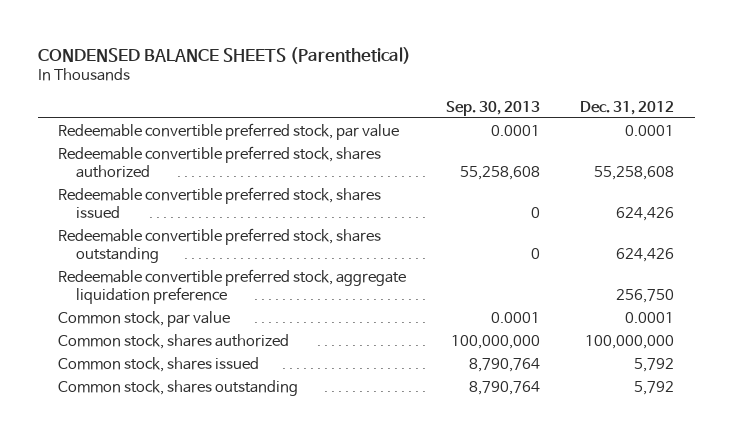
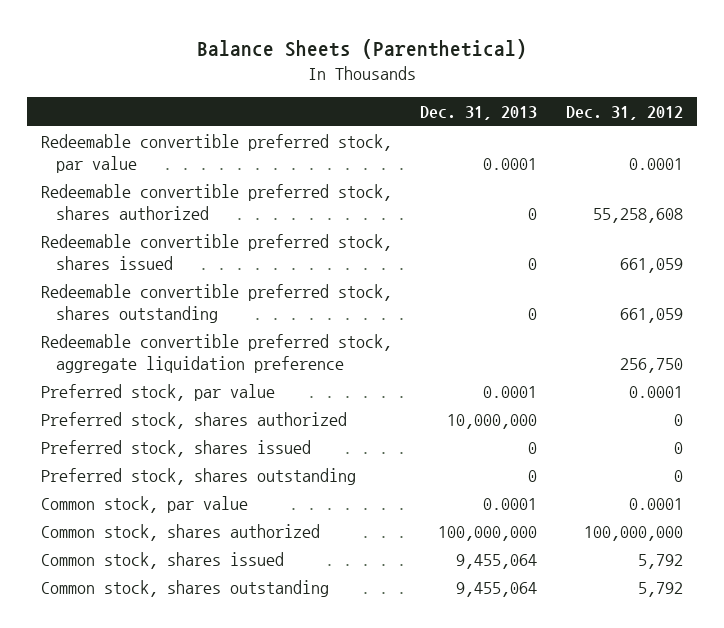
[37,46,411,64] CONDENSED BALANCE SHEETS (Parenthetical) -> [196,39,527,60] Balance Sheets (Parenthetical)
[446,100,541,116] Sep. 30, 2013 -> none
none -> [420,106,538,121] Dec. 31, 2013
[616,207,675,222] 624,426 -> [619,257,683,273] 661,059
[616,248,675,263] 624,426 -> [619,307,683,323] 661,059
none -> [41,383,276,401] Preferred stock, par value
none -> [41,411,348,429] Preferred stock, shares authorized
none -> [41,439,312,457] Preferred stock, shares issued
none -> [41,467,357,485] Preferred stock, shares outstanding

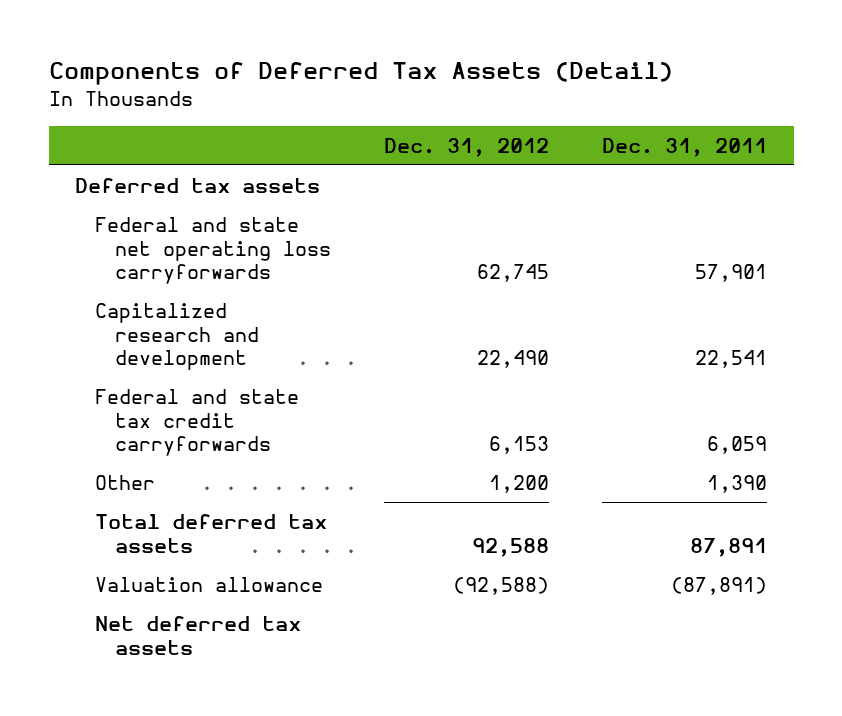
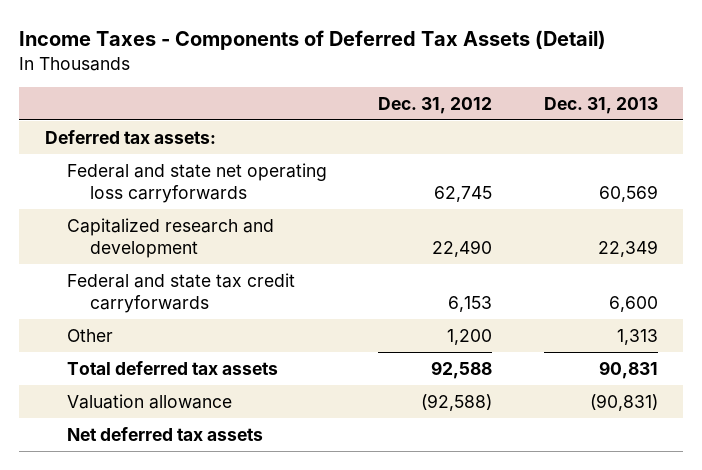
[48,62,673,86] Components of Deferred Tax Assets (Detail) -> [18,30,606,51] Income Taxes - Components of Deferred Tax Assets (Detail)
[602,137,768,157] Dec. 31, 2011 -> none
none -> [543,96,658,114] Dec. 31, 2013
[75,178,321,194] Deferred tax assets -> [44,129,216,144] Deferred tax assets:

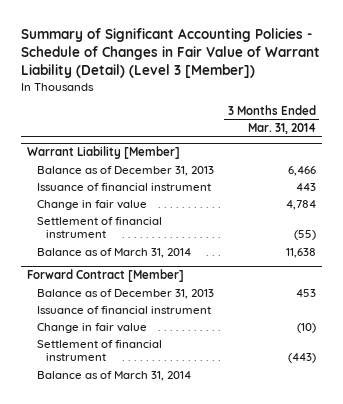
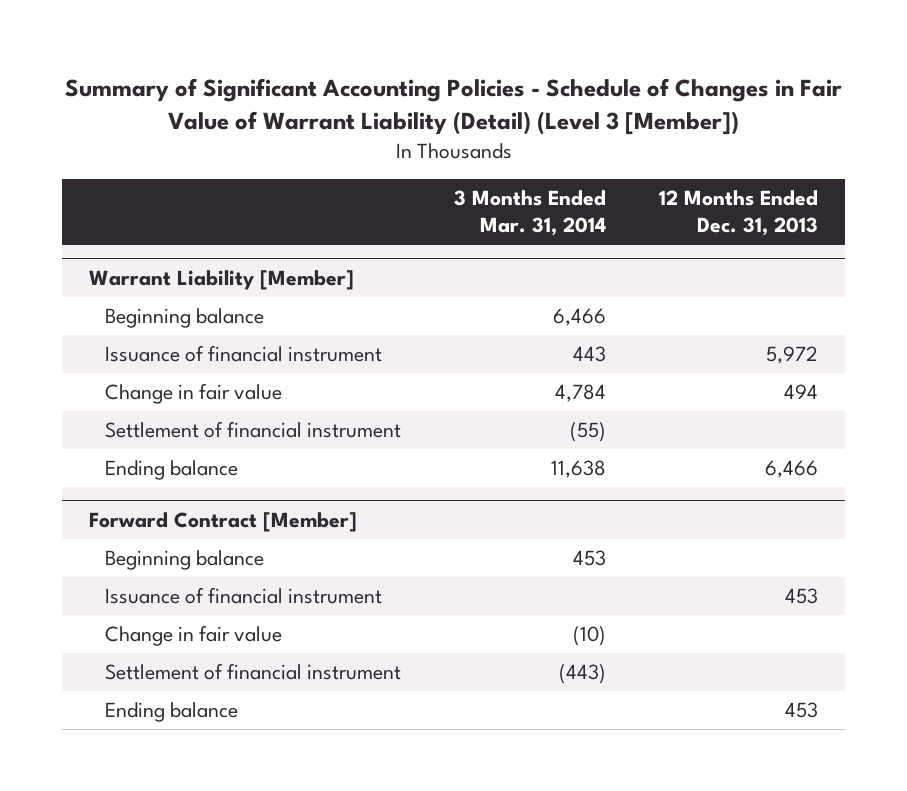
none -> [659,190,819,237] 12 Months Ended Dec. 31, 2013
[36,165,214,176] Balance as of December 31, 2013 -> [105,308,265,329] Beginning balance
[36,247,191,258] Balance as of March 31, 2014 -> [105,460,239,481] Ending balance
[36,288,214,299] Balance as of December 31, 2013 -> [105,550,265,571] Beginning balance
[36,370,191,381] Balance as of March 31, 2014 -> [105,702,239,723] Ending balance

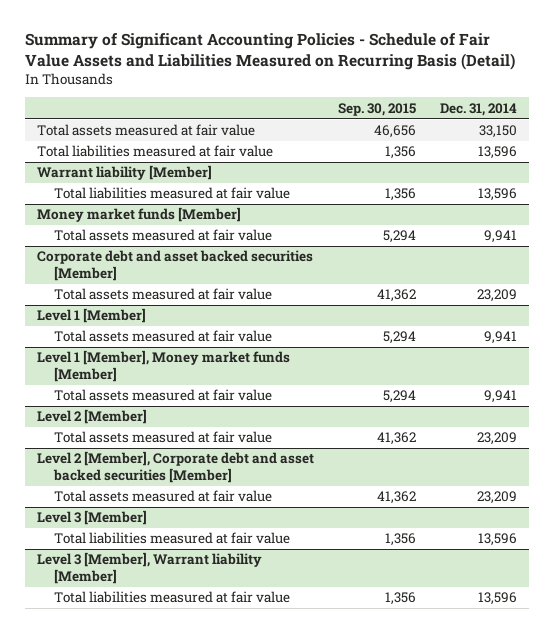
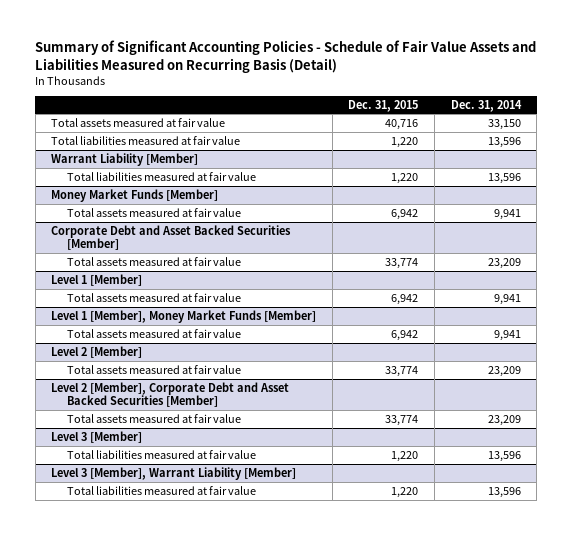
[337,102,416,116] Sep. 30, 2015 -> none
none -> [348,99,419,112] Dec. 31, 2015
[36,165,212,181] Warrant liability [Member] -> [51,152,199,166] Warrant Liability [Member]
[36,207,241,223] Money market funds [Member] -> [51,188,219,202] Money Market Funds [Member]
[36,250,313,281] Corporate debt and asset backed securities [Member] -> [51,224,292,251] Corporate Debt and Asset Backed Securities [Member]
[36,350,290,382] Level 1 [Member], Money market funds [Member] -> [51,309,317,323] Level 1 [Member], Money Market Funds [Member]
[36,451,314,483] Level 2 [Member], Corporate debt and asset backed securities [Member] -> [51,381,290,408] Level 2 [Member], Corporate Debt and Asset Backed Securities [Member]
[36,552,262,584] Level 3 [Member], Warrant liability [Member] -> [51,466,297,480] Level 3 [Member], Warrant Liability [Member]

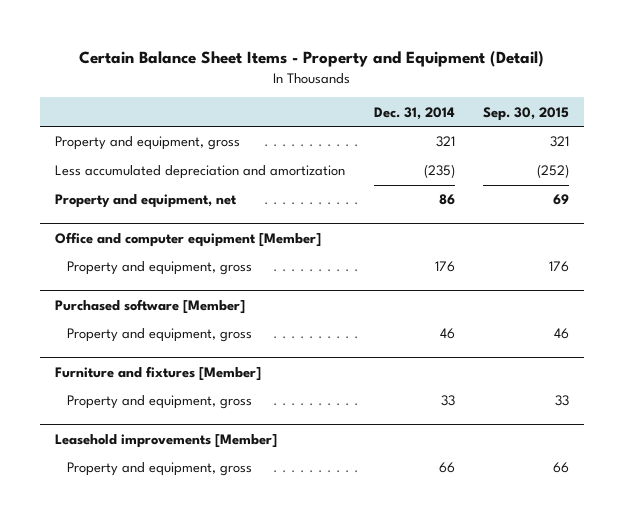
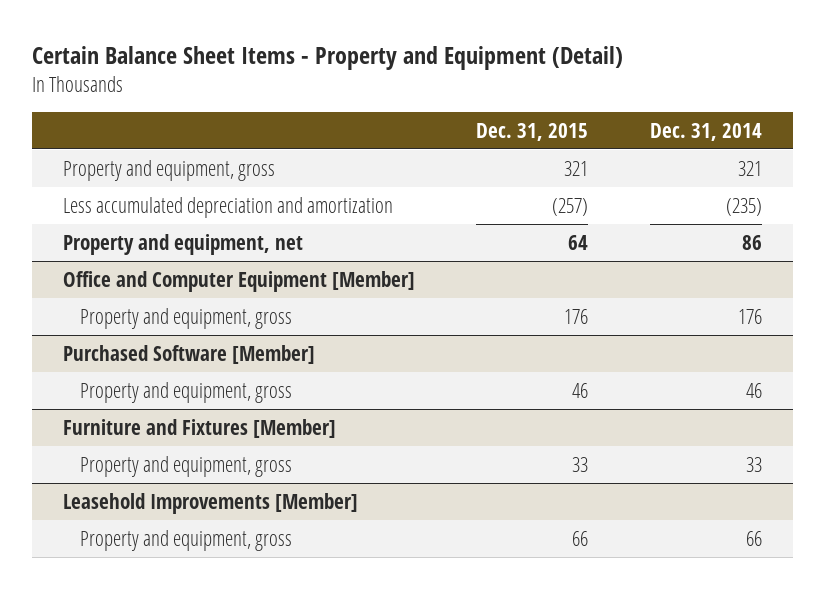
[483,106,570,121] Sep. 30, 2015 -> none
none -> [476,122,589,141] Dec. 31, 2015
[54,231,321,247] Office and computer equipment [Member] -> [62,270,415,292] Office and Computer Equipment [Member]
[54,298,245,314] Purchased software [Member] -> [62,344,315,364] Purchased Software [Member]
[54,365,261,381] Furniture and fixtures [Member] -> [62,418,336,438] Furniture and Fixtures [Member]
[54,433,277,448] Leasehold improvements [Member] -> [62,492,358,514] Leasehold Improvements [Member]

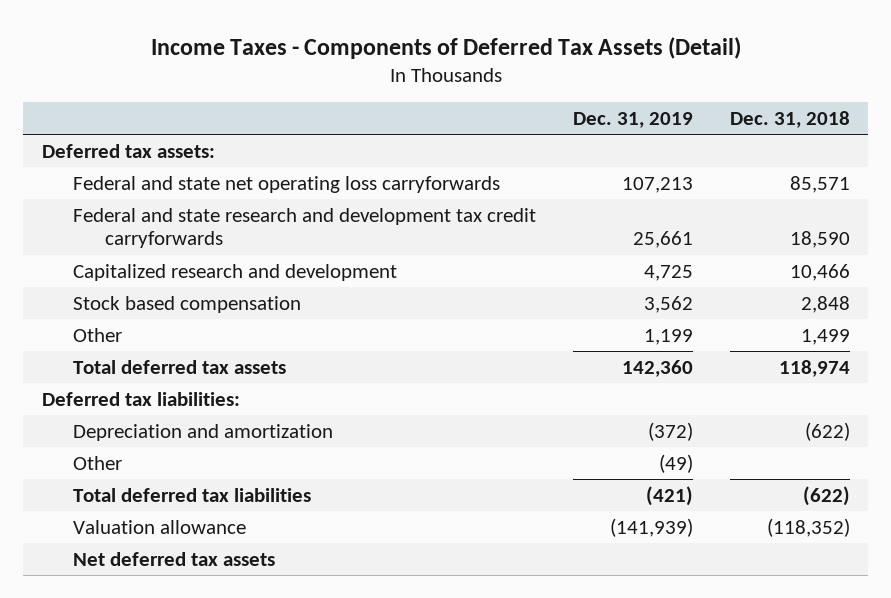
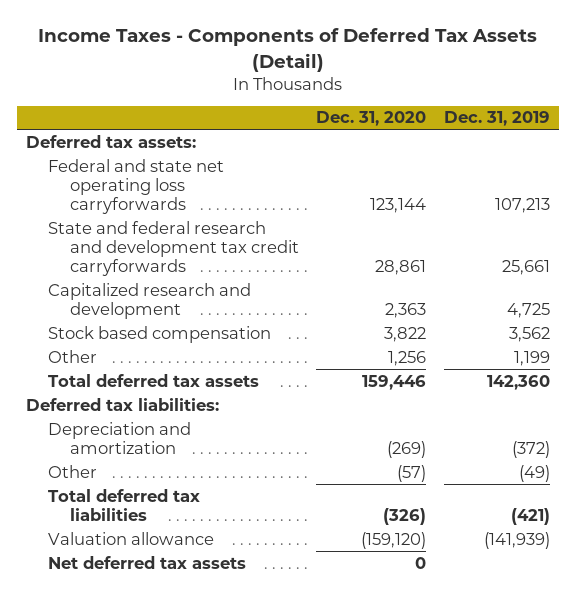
[729,110,850,128] Dec. 31, 2018 -> none
none -> [316,111,427,127] Dec. 31, 2020
[73,207,537,249] Federal and state research and development tax credit carryforwards -> [47,220,299,276] State and federal research and development tax credit carryforwards

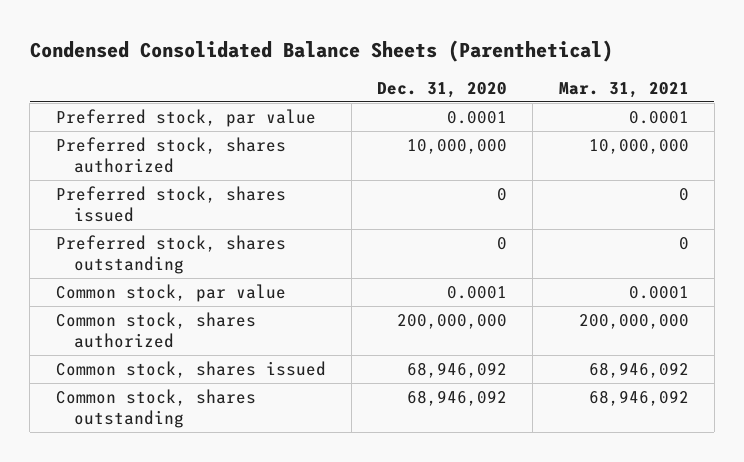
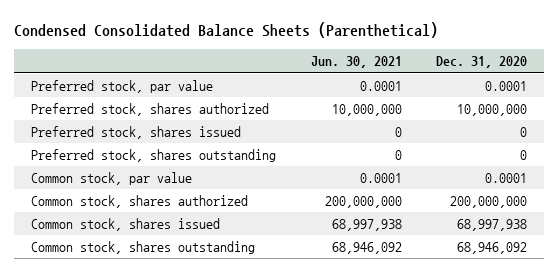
[558,81,689,98] Mar. 31, 2021 -> none
none -> [310,56,402,69] Jun. 30, 2021
[407,361,508,378] 68,946,092 -> [456,219,527,232] 68,997,938

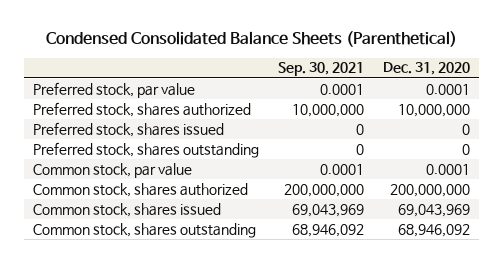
[310,56,402,69] Jun. 30, 2021 -> none
none -> [278,62,365,77] Sep. 30, 2021
[456,219,527,232] 68,997,938 -> [397,203,470,217] 69,043,969

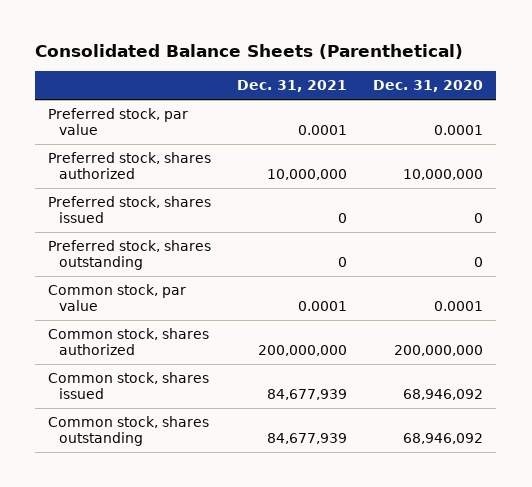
[45,31,457,48] Condensed Consolidated Balance Sheets (Parenthetical) -> [35,44,464,60] Consolidated Balance Sheets (Parenthetical)
[278,62,365,77] Sep. 30, 2021 -> none
none -> [237,80,348,93] Dec. 31, 2021
[397,203,470,217] 69,043,969 -> [403,389,484,401] 68,946,092

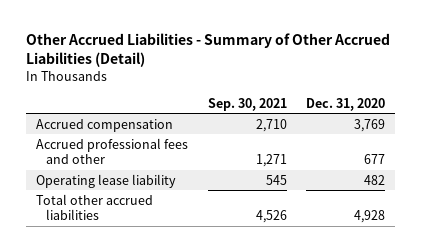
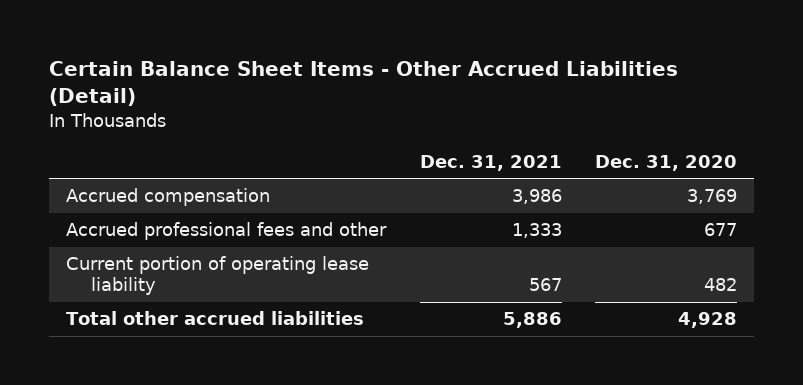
[26,33,391,68] Other Accrued Liabilities - Summary of Other Accrued Liabilities (Detail) -> [49,61,679,107] Certain Balance Sheet Items - Other Accrued Liabilities (Detail)
[207,97,287,111] Sep. 30, 2021 -> none
none -> [419,154,562,171] Dec. 31, 2021
[36,173,177,188] Operating lease liability -> [65,256,369,296] Current portion of operating lease liability

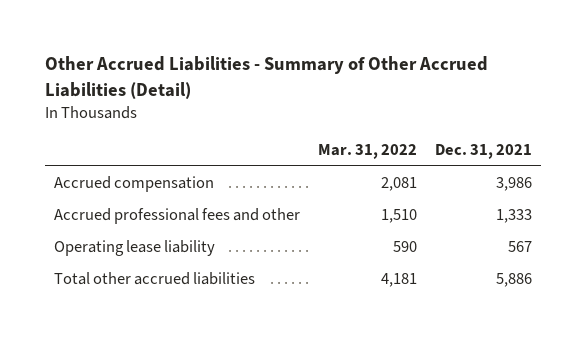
[49,61,679,107] Certain Balance Sheet Items - Other Accrued Liabilities (Detail) -> [45,56,489,99] Other Accrued Liabilities - Summary of Other Accrued Liabilities (Detail)
[595,154,738,171] Dec. 31, 2020 -> none
none -> [318,144,418,160] Mar. 31, 2022
[65,256,369,296] Current portion of operating lease liability -> [54,240,216,257] Operating lease liability

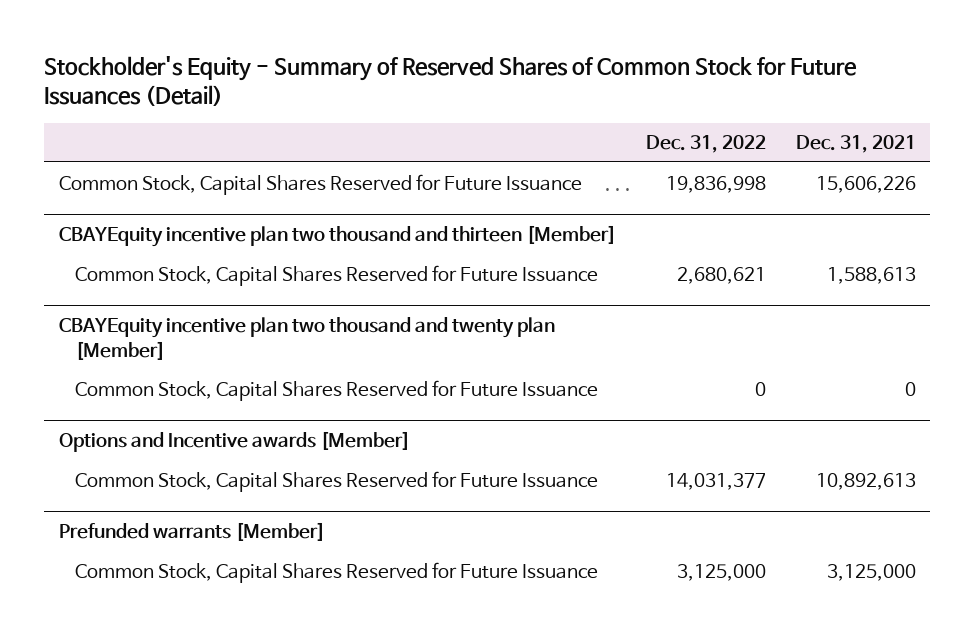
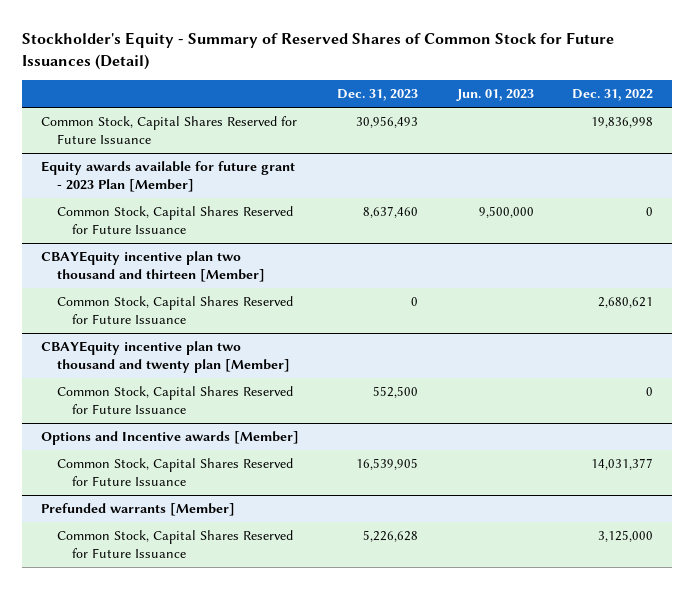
[795,135,916,154] Dec. 31, 2021 -> none
none -> [337,89,419,102] Dec. 31, 2023
none -> [455,89,534,102] Jun. 01, 2023
none -> [41,161,296,192] Equity awards available for future grant - 2023 Plan [Member]
none -> [56,206,293,234] Common Stock, Capital Shares Reserved for Future Issuance

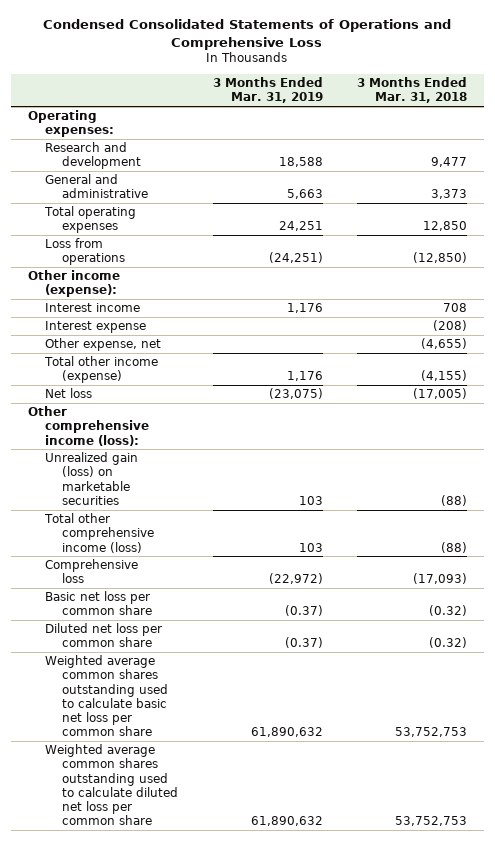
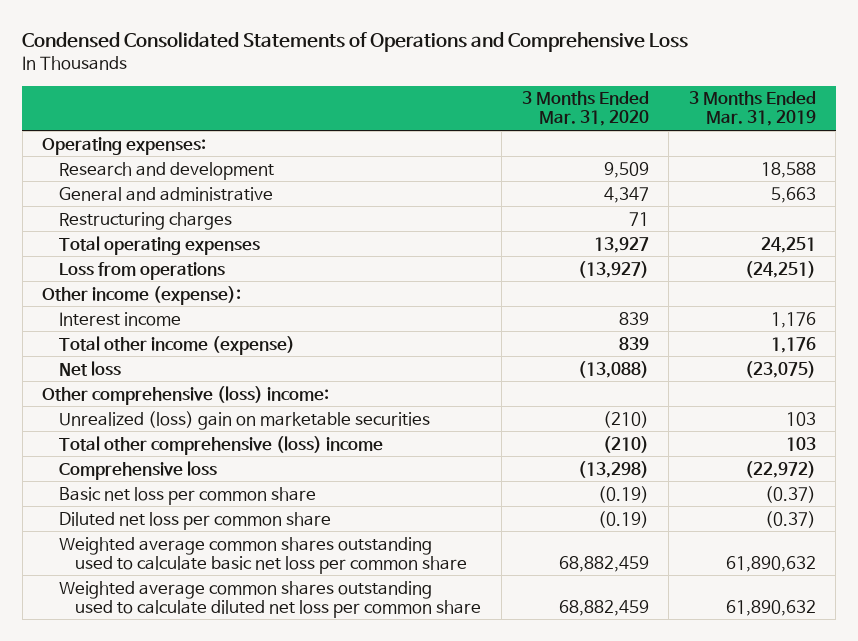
[356,77,467,104] 3 Months Ended Mar. 31, 2018 -> none
none -> [521,91,649,127] 3 Months Ended Mar. 31, 2020
none -> [58,211,232,230] Restructuring charges
[45,321,147,334] Interest expense -> none
[45,338,162,352] Other expense, net -> none
[28,406,150,446] Other comprehensive income (loss): -> [42,385,330,405] Other comprehensive (loss) income:
[45,452,139,505] Unrealized gain (loss) on marketable securities -> [58,410,430,430] Unrealized (loss) gain on marketable securities
[44,513,155,553] Total other comprehensive income (loss) -> [58,435,383,455] Total other comprehensive (loss) income

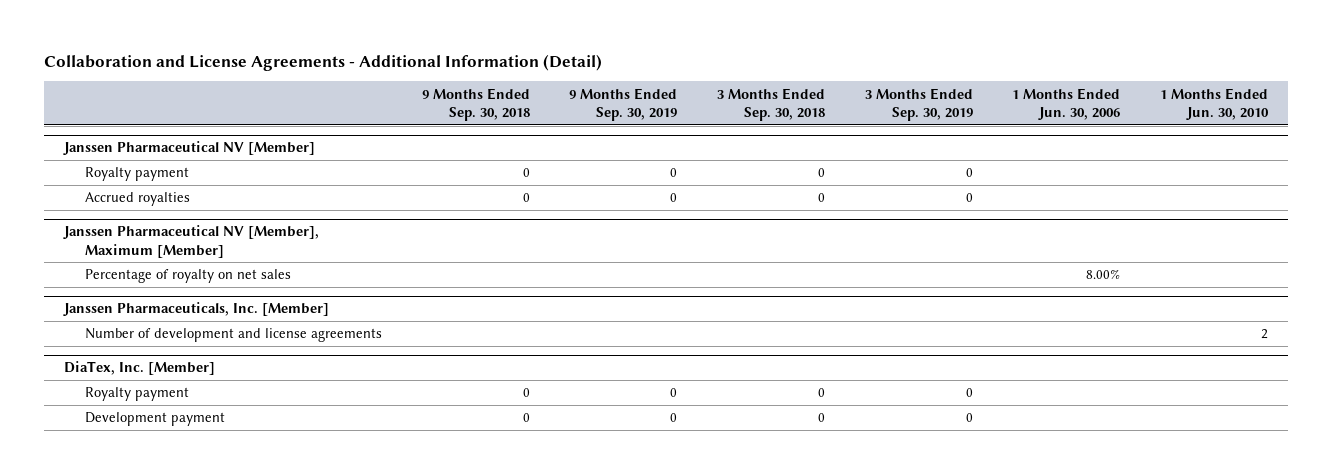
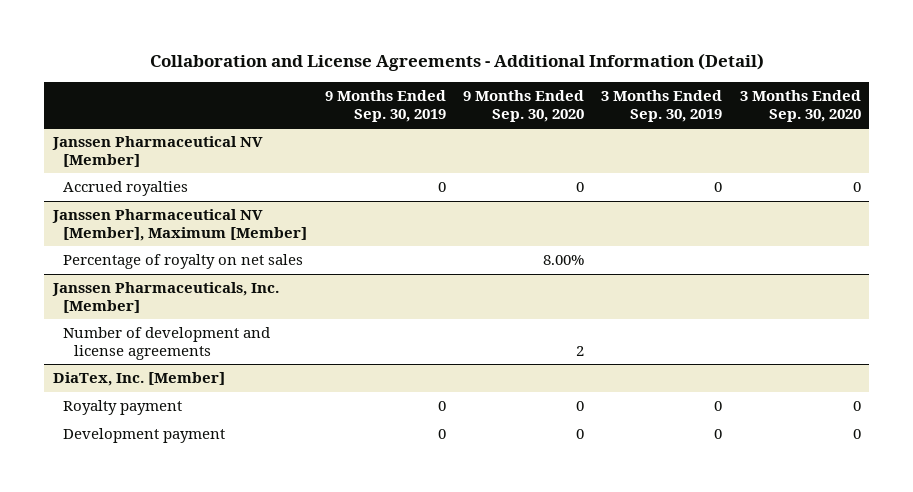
[421,87,530,121] 9 Months Ended Sep. 30, 2018 -> none
[717,87,826,121] 3 Months Ended Sep. 30, 2018 -> none
[1012,87,1121,120] 1 Months Ended Jun. 30, 2006 -> none
[1159,87,1269,120] 1 Months Ended Jun. 30, 2010 -> none
none -> [462,90,584,122] 9 Months Ended Sep. 30, 2020
none -> [739,90,861,122] 3 Months Ended Sep. 30, 2020
[85,167,190,182] Royalty payment -> none

